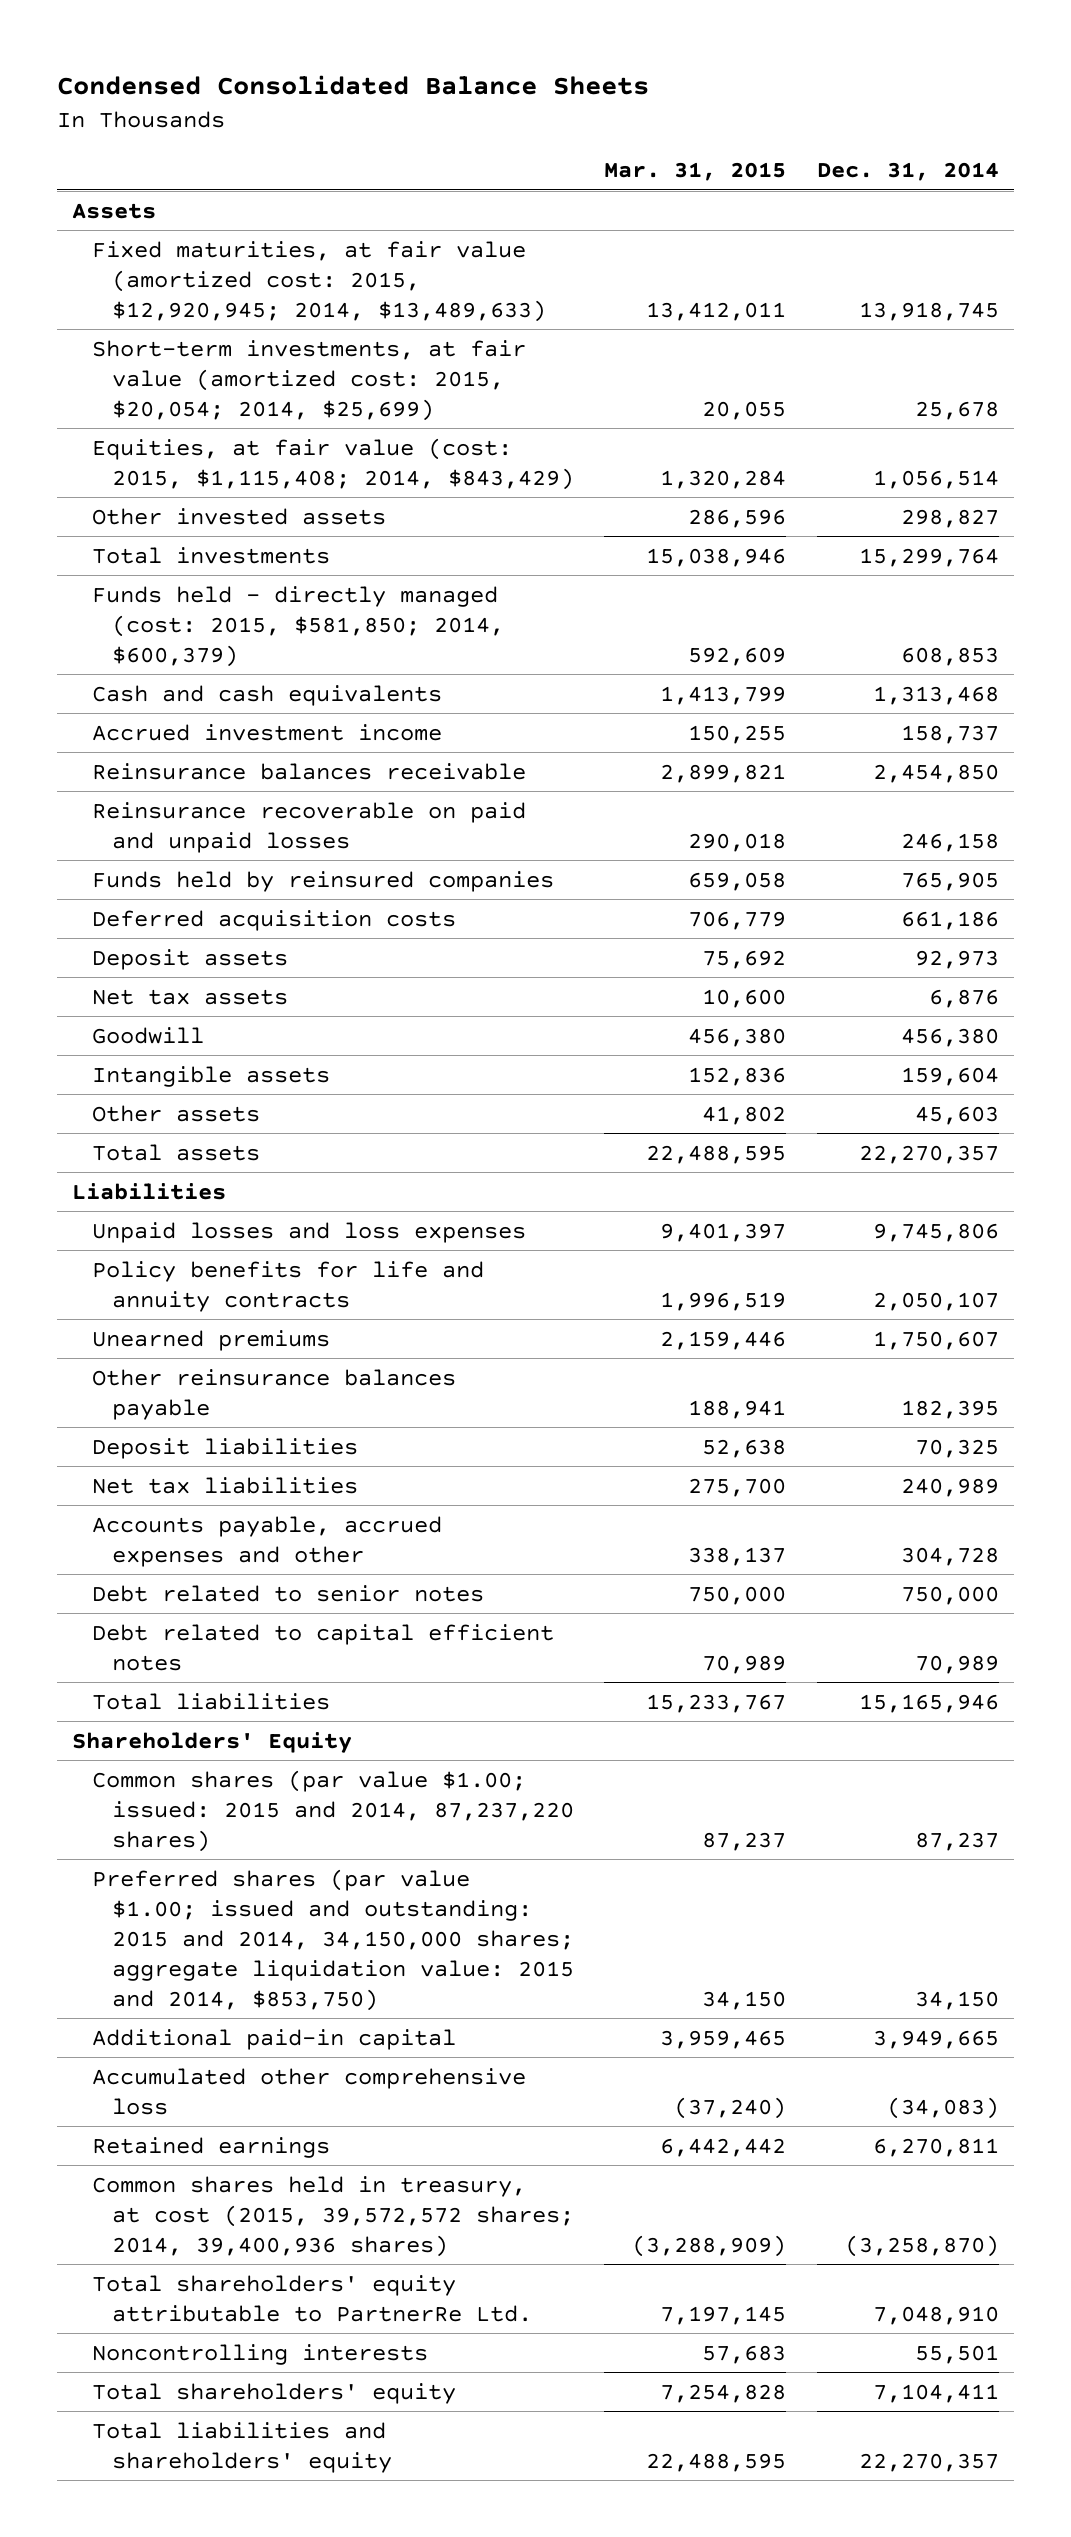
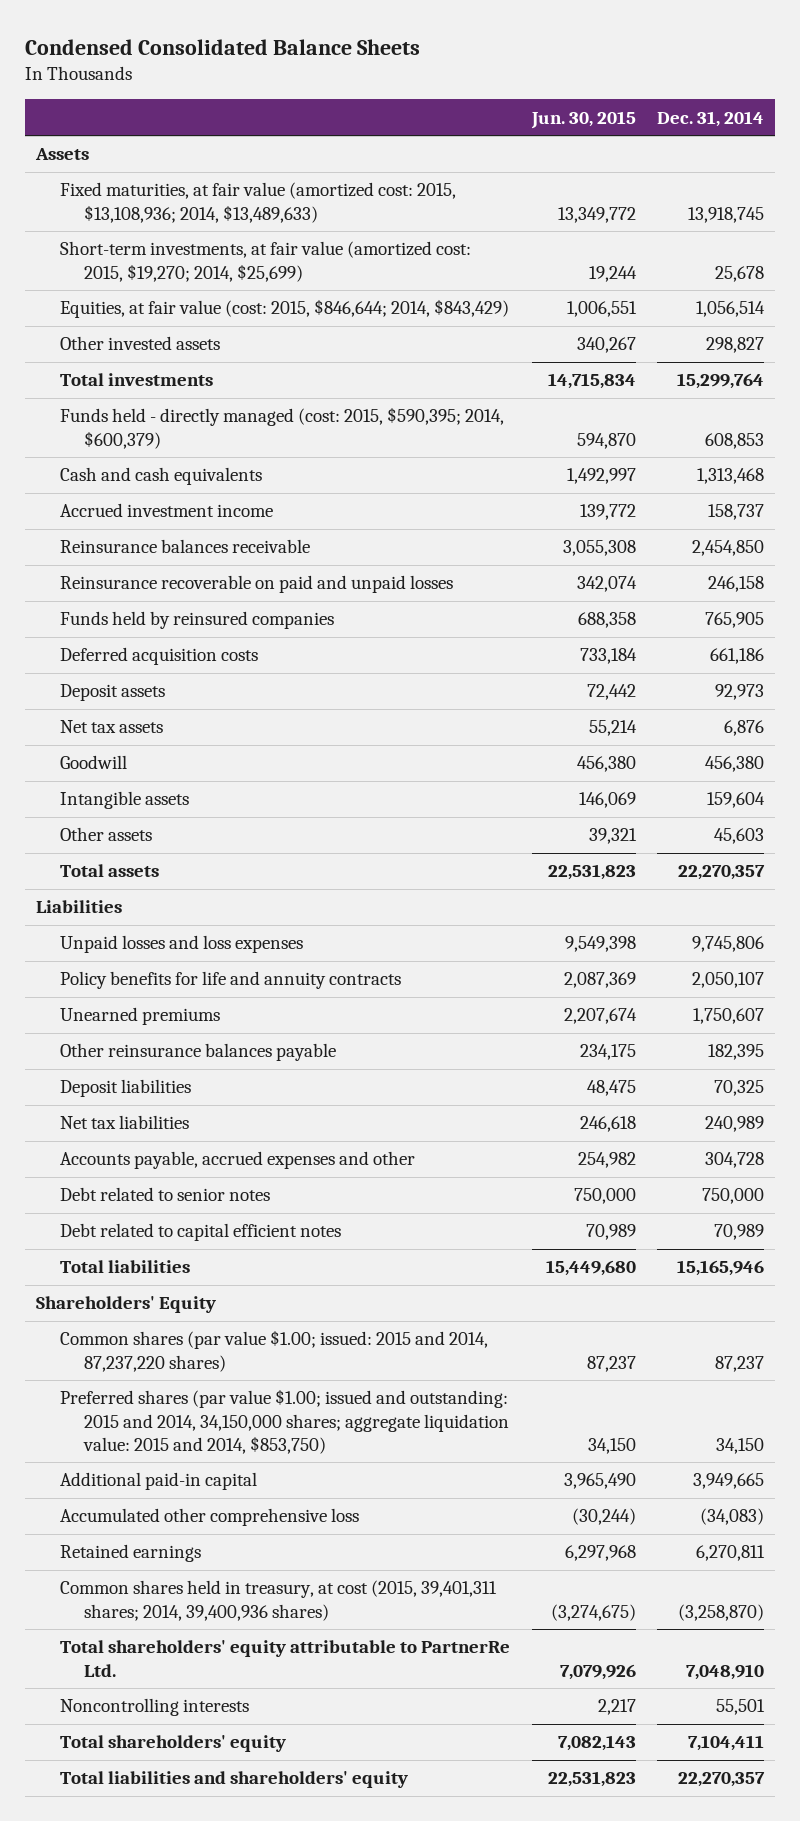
[604,162,787,182] Mar. 31, 2015 -> none
none -> [530,110,636,129] Jun. 30, 2015
[91,240,546,322] Fixed maturities, at fair value (amortized cost: 2015, $12,920,945; 2014, $13,489,633) -> [59,182,456,223] Fixed maturities, at fair value (amortized cost: 2015, $13,108,936; 2014, $13,489,633)
[91,339,526,421] Short-term investments, at fair value (amortized cost: 2015, $20,054; 2014, $25,699) -> [59,241,471,282] Short-term investments, at fair value (amortized cost: 2015, $19,270; 2014, $25,699)
[91,437,574,490] Equities, at fair value (cost: 2015, $1,115,408; 2014, $843,429) -> [59,299,509,319] Equities, at fair value (cost: 2015, $846,644; 2014, $843,429)
[91,585,504,667] Funds held - directly managed (cost: 2015, $581,850; 2014, $600,379) -> [59,407,504,449] Funds held - directly managed (cost: 2015, $590,395; 2014, $600,379)
[91,2175,574,2257] Common shares held in treasury, at cost (2015, 39,572,572 shares; 2014, 39,400,936 shares) -> [59,1580,497,1621] Common shares held in treasury, at cost (2015, 39,401,311 shares; 2014, 39,400,936 shares)

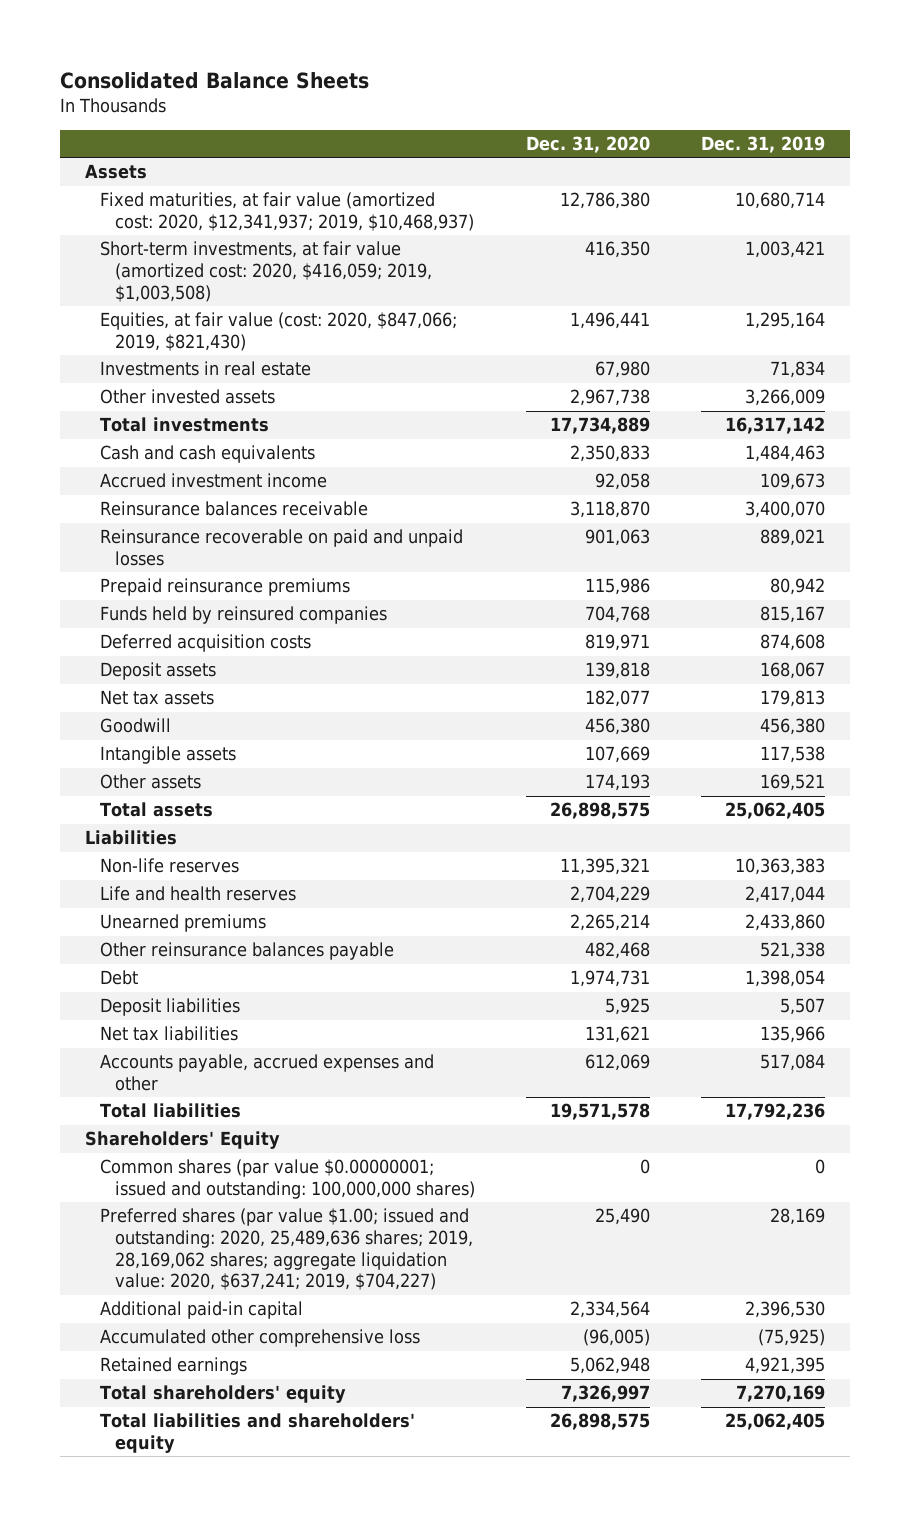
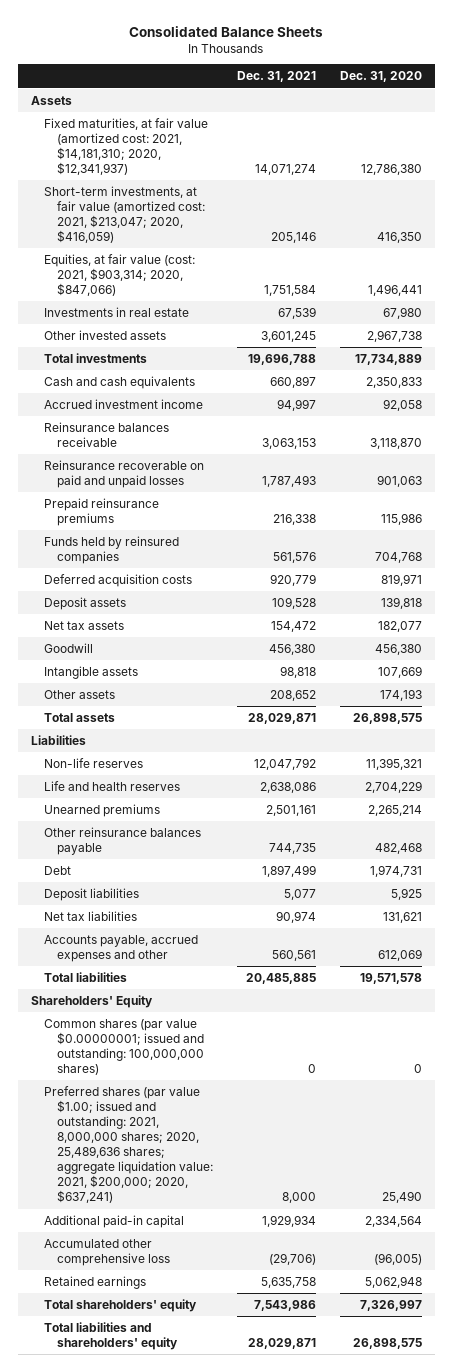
[700,136,825,154] Dec. 31, 2019 -> none
none -> [237,71,317,83] Dec. 31, 2021
[100,192,475,232] Fixed maturities, at fair value (amortized cost: 2020, $12,341,937; 2019, $10,468,937) -> [43,117,208,176] Fixed maturities, at fair value (amortized cost: 2021, $14,181,310; 2020, $12,341,937)
[100,241,433,302] Short-term investments, at fair value (amortized cost: 2020, $416,059; 2019, $1,003,508) -> [43,185,205,244] Short-term investments, at fair value (amortized cost: 2021, $213,047; 2020, $416,059)
[100,312,458,352] Equities, at fair value (cost: 2020, $847,066; 2019, $821,430) -> [43,253,195,297] Equities, at fair value (cost: 2021, $903,314; 2020, $847,066)
[100,1208,474,1291] Preferred shares (par value $1.00; issued and outstanding: 2020, 25,489,636 shares; 2019, 28,169,062 shares; aggregate liquidation value: 2020, $637,241; 2019, $704,227) -> [43,1085,213,1204] Preferred shares (par value $1.00; issued and outstanding: 2021, 8,000,000 shares; 2020, 25,489,636 shares; aggregate liquidation value: 2021, $200,000; 2020, $637,241)

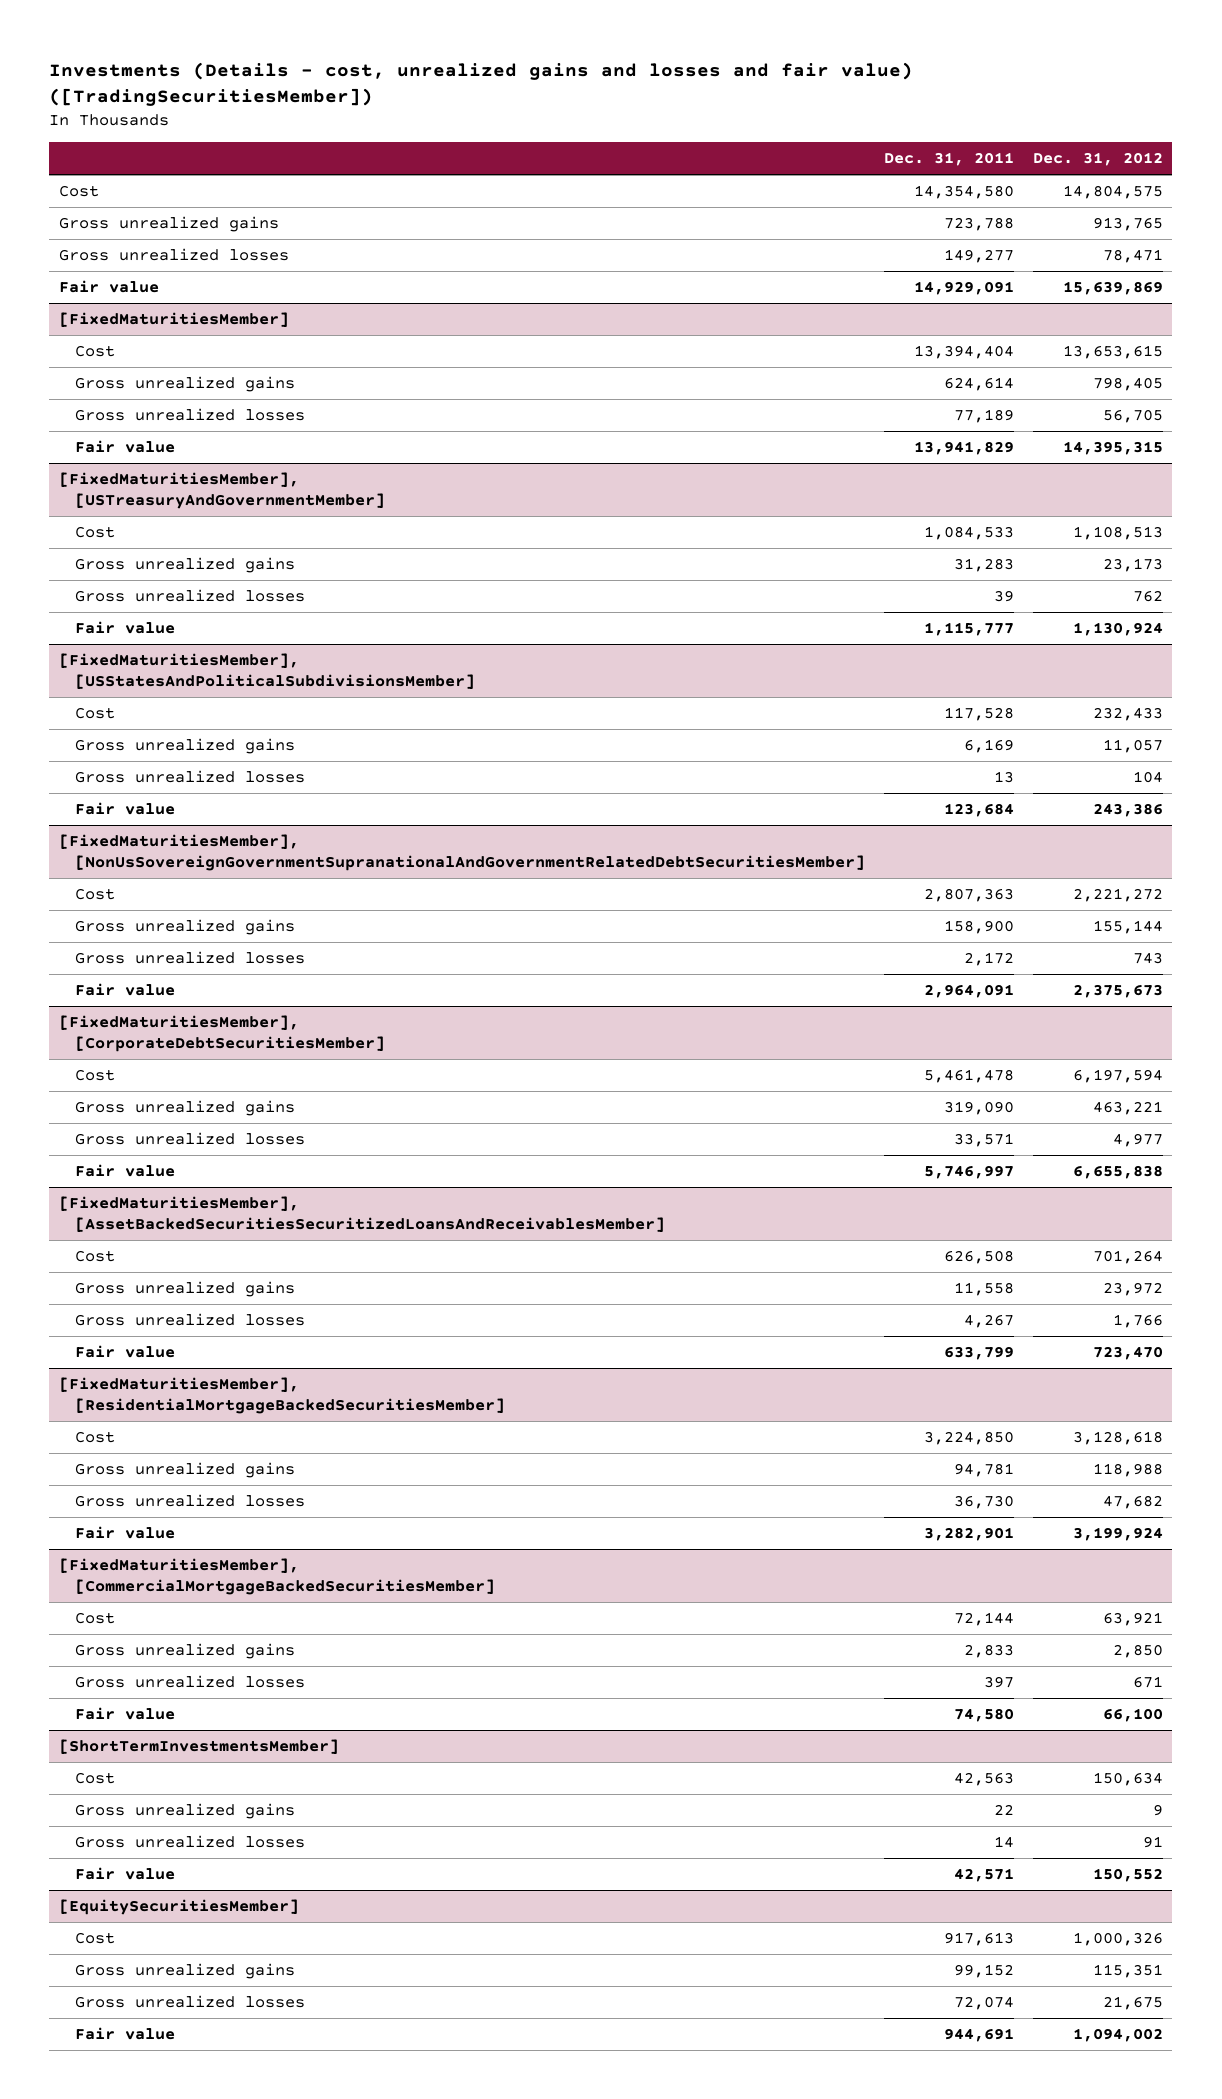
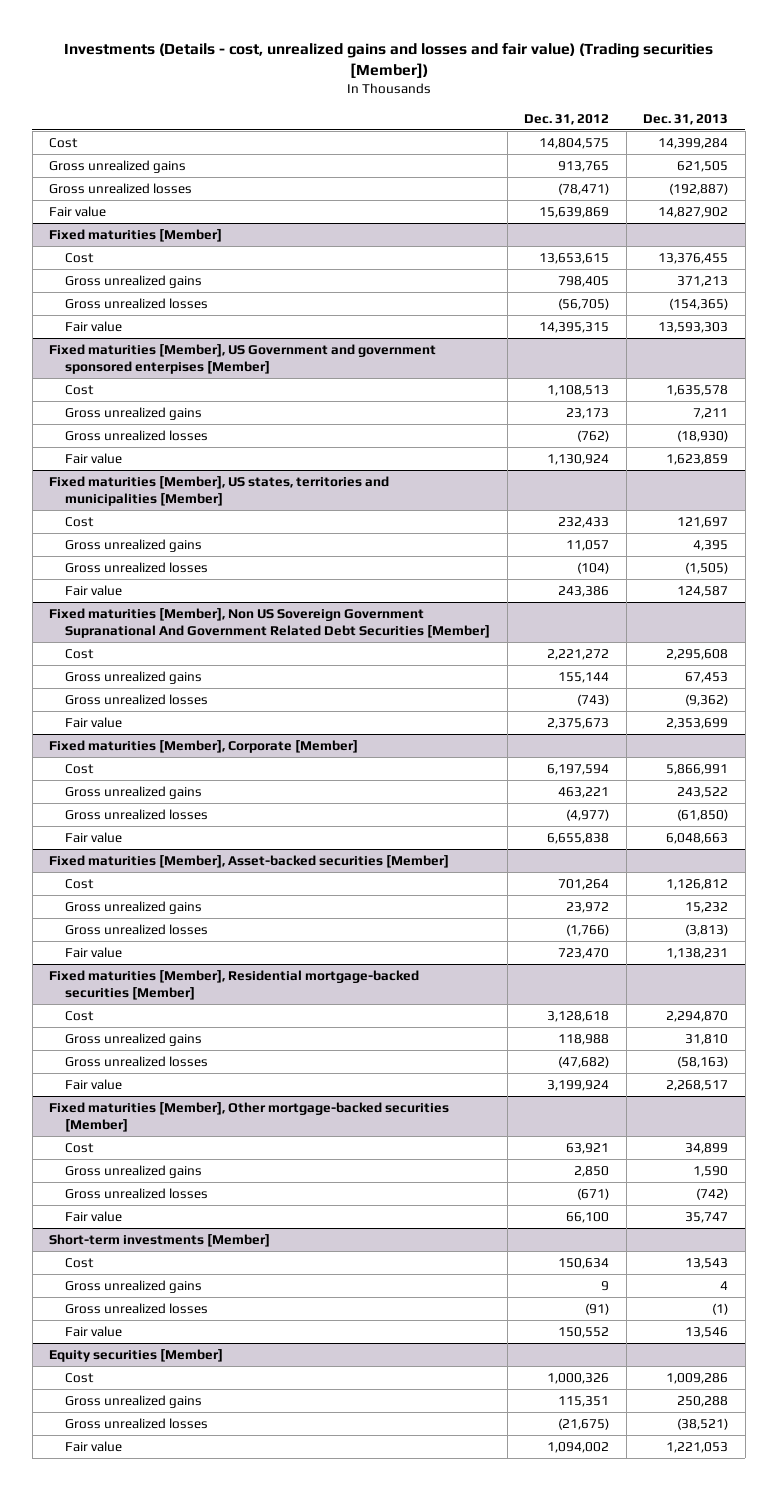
[49,61,914,107] Investments (Details - cost, unrealized gains and losses and fair value) ([TradingSecuritiesMember]) -> [63,42,713,78] Investments (Details - cost, unrealized gains and losses and fair value) (Trading securities [Member])
[884,152,1015,167] Dec. 31, 2011 -> none
none -> [643,113,729,125] Dec. 31, 2013
[1103,248,1164,263] 78,471 -> [558,182,610,195] (78,471)
[58,311,289,327] [FixedMaturitiesMember] -> none
none -> [49,228,223,242] Fixed maturities [Member]
[1103,408,1164,423] 56,705 -> [558,297,610,310] (56,705)
[58,471,386,510] [FixedMaturitiesMember], [USTreasuryAndGovernmentMember] -> none
none -> [49,343,437,375] Fixed maturities [Member], US Government and government sponsored enterpises [Member]
[1133,589,1164,602] 762 -> [577,429,610,442] (762)
[58,652,476,690] [FixedMaturitiesMember], [USStatesAndPoliticalSubdivisionsMember] -> none
none -> [49,475,390,507] Fixed maturities [Member], US states, territories and municipalities [Member]
[1133,770,1164,783] 104 -> [577,561,610,574] (104)
[58,833,866,872] [FixedMaturitiesMember], [NonUsSovereignGovernmentSupranationalAndGovernmentRelatedDebtSecuritiesMember] -> none
none -> [49,607,490,639] Fixed maturities [Member], Non US Sovereign Government Supranational And Government Related Debt Securities [Member]
[1133,951,1164,964] 743 -> [577,693,610,706] (743)
[58,1014,386,1053] [FixedMaturitiesMember], [CorporateDebtSecuritiesMember] -> none
none -> [49,739,359,753] Fixed maturities [Member], Corporate [Member]
[1113,1132,1164,1147] 4,977 -> [566,808,610,821] (4,977)
[58,1195,666,1233] [FixedMaturitiesMember], [AssetBackedSecuritiesSecuritizedLoansAndReceivablesMember] -> none
none -> [49,854,450,868] Fixed maturities [Member], Asset-backed securities [Member]
[1113,1313,1164,1328] 1,766 -> [566,923,610,936] (1,766)
[58,1376,506,1415] [FixedMaturitiesMember], [ResidentialMortgageBackedSecuritiesMember] -> none
none -> [49,969,420,1001] Fixed maturities [Member], Residential mortgage-backed securities [Member]
[1103,1494,1164,1509] 47,682 -> [558,1055,610,1068] (47,682)
[58,1557,496,1596] [FixedMaturitiesMember], [CommercialMortgageBackedSecuritiesMember] -> none
none -> [49,1101,450,1133] Fixed maturities [Member], Other mortgage-backed securities [Member]
[1133,1675,1164,1688] 671 -> [577,1187,610,1200] (671)
[58,1738,339,1754] [ShortTermInvestmentsMember] -> none
none -> [49,1233,271,1247] Short-term investments [Member]
[1143,1835,1164,1848] 91 -> [585,1302,610,1315] (91)
[58,1898,299,1915] [EquitySecuritiesMember] -> none
none -> [49,1348,224,1362] Equity securities [Member]
[1103,1995,1164,2010] 21,675 -> [558,1417,610,1430] (21,675)

